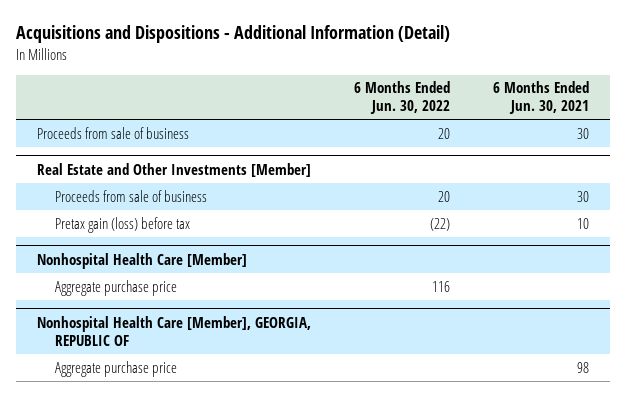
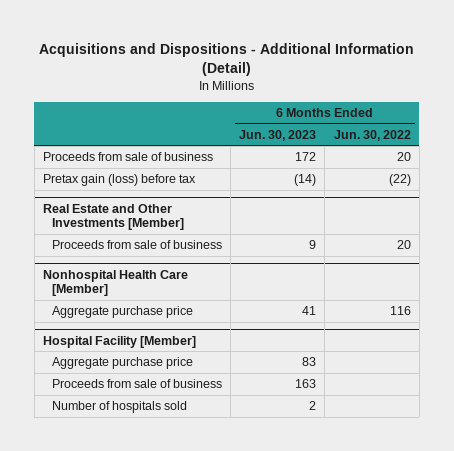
[492,81,589,115] 6 Months Ended Jun. 30, 2021 -> none
none -> [239,129,317,141] Jun. 30, 2023
none -> [43,174,197,187] Pretax gain (loss) before tax
[55,216,191,233] Pretax gain (loss) before tax -> none
[37,315,312,346] Nonhospital Health Care [Member], GEORGIA, REPUBLIC OF -> none
[55,360,178,377] Aggregate purchase price -> none
none -> [43,335,197,348] Hospital Facility [Member]
none -> [51,357,193,370] Aggregate purchase price
none -> [51,379,222,389] Proceeds from sale of business
none -> [51,401,187,414] Number of hospitals sold

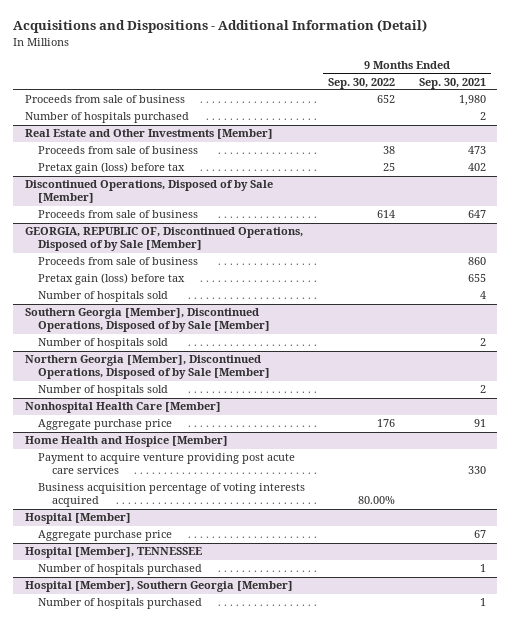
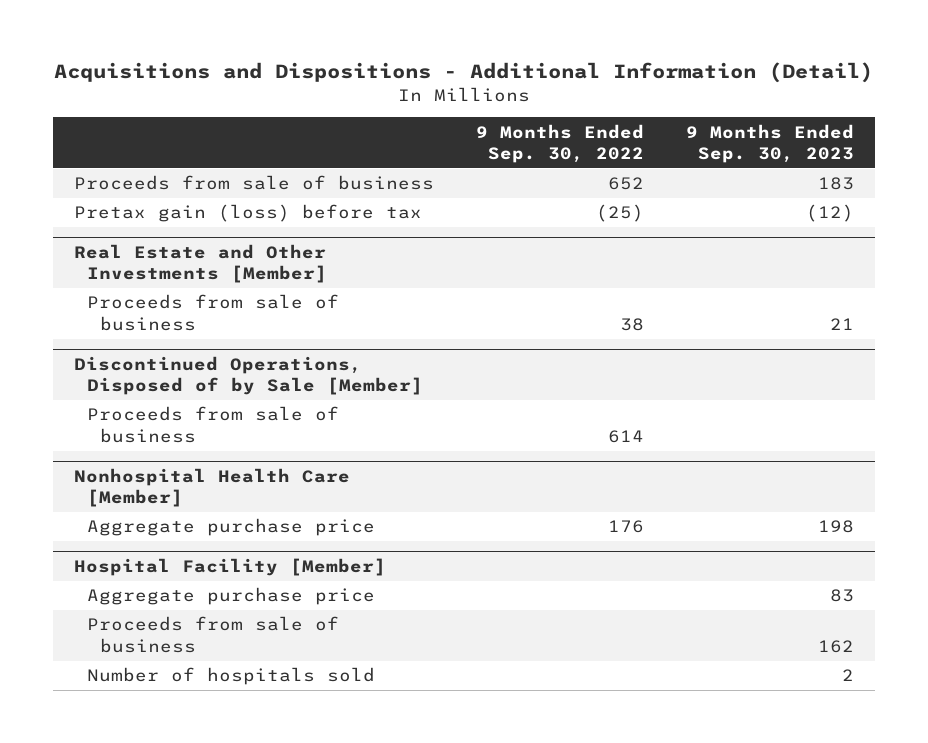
[418,77,486,89] Sep. 30, 2021 -> none
none -> [685,123,854,163] 9 Months Ended Sep. 30, 2023
[24,112,189,124] Number of hospitals purchased -> none
none -> [73,204,422,223] Pretax gain (loss) before tax
[38,162,186,175] Pretax gain (loss) before tax -> none
[24,227,303,252] GEORGIA, REPUBLIC OF, Discontinued Operations, Disposed of by Sale [Member] -> none
[38,257,199,266] Proceeds from sale of business -> none
[38,273,186,286] Pretax gain (loss) before tax -> none
[38,291,169,303] Number of hospitals sold -> none
[24,308,271,333] Southern Georgia [Member], Discontinued Operations, Disposed of by Sale [Member] -> none
[38,338,169,350] Number of hospitals sold -> none
[24,355,271,380] Northern Georgia [Member], Discontinued Operations, Disposed of by Sale [Member] -> none
[38,385,169,397] Number of hospitals sold -> none
[24,436,228,448] Home Health and Hospice [Member] -> none
[38,453,296,475] Payment to acquire venture providing post acute care services -> none
[38,483,306,508] Business acquisition percentage of voting interests acquired -> none
[24,513,131,525] Hospital [Member] -> none
[38,530,173,542] Aggregate purchase price -> none
[24,547,202,559] Hospital [Member], TENNESSEE -> none
[38,564,203,576] Number of hospitals purchased -> none
[24,581,293,593] Hospital [Member], Southern Georgia [Member] -> none
[38,598,203,610] Number of hospitals purchased -> none
none -> [73,558,386,577] Hospital Facility [Member]
none -> [87,587,376,606] Aggregate purchase price
none -> [87,616,340,653] Proceeds from sale of business
none -> [87,667,376,686] Number of hospitals sold

